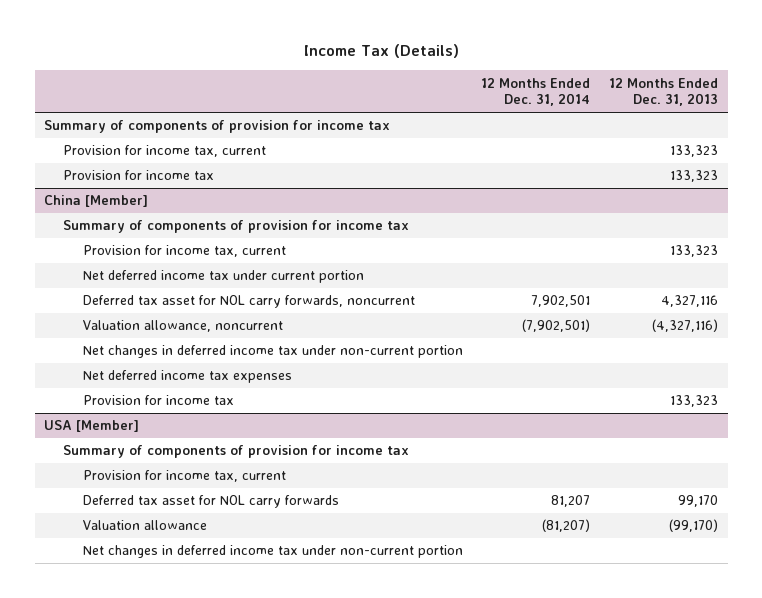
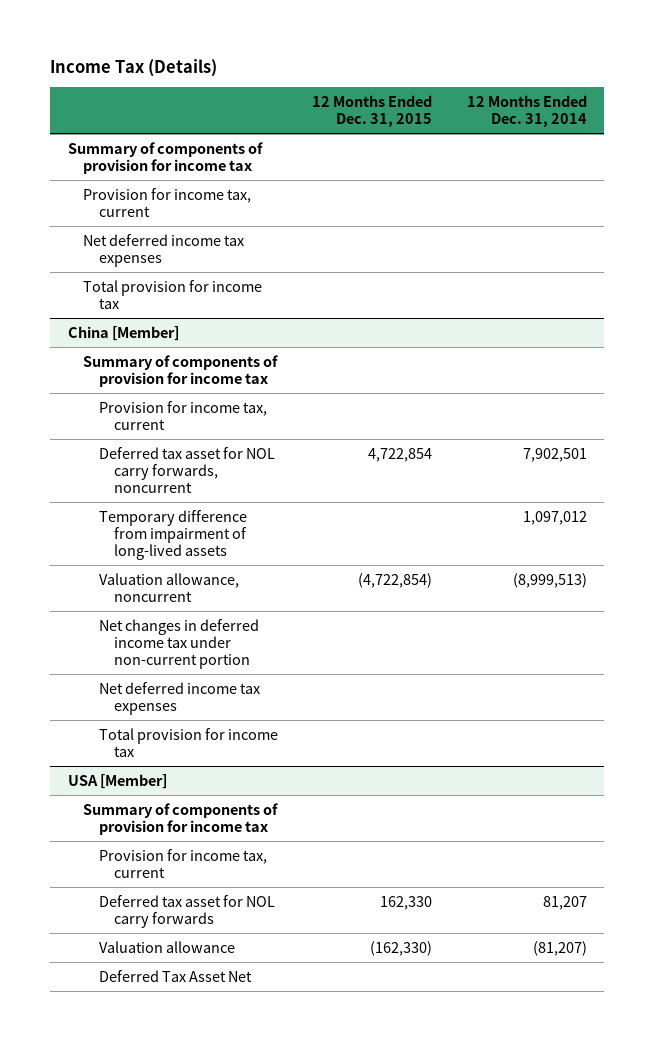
[609,77,719,107] 12 Months Ended Dec. 31, 2013 -> none
none -> [312,95,433,128] 12 Months Ended Dec. 31, 2015
none -> [83,233,245,267] Net deferred income tax expenses
[63,170,215,181] Provision for income tax -> [83,279,263,309] Total provision for income tax
[82,270,364,284] Net deferred income tax under current portion -> none
none -> [98,509,248,561] Temporary difference from impairment of long-lived assets
[522,319,591,333] (7,902,501) -> [512,572,587,588] (8,999,513)
[82,395,234,406] Provision for income tax -> [98,727,278,757] Total provision for income tax
[82,545,463,559] Net changes in deferred income tax under non-current portion -> none
none -> [98,969,252,982] Deferred Tax Asset Net

